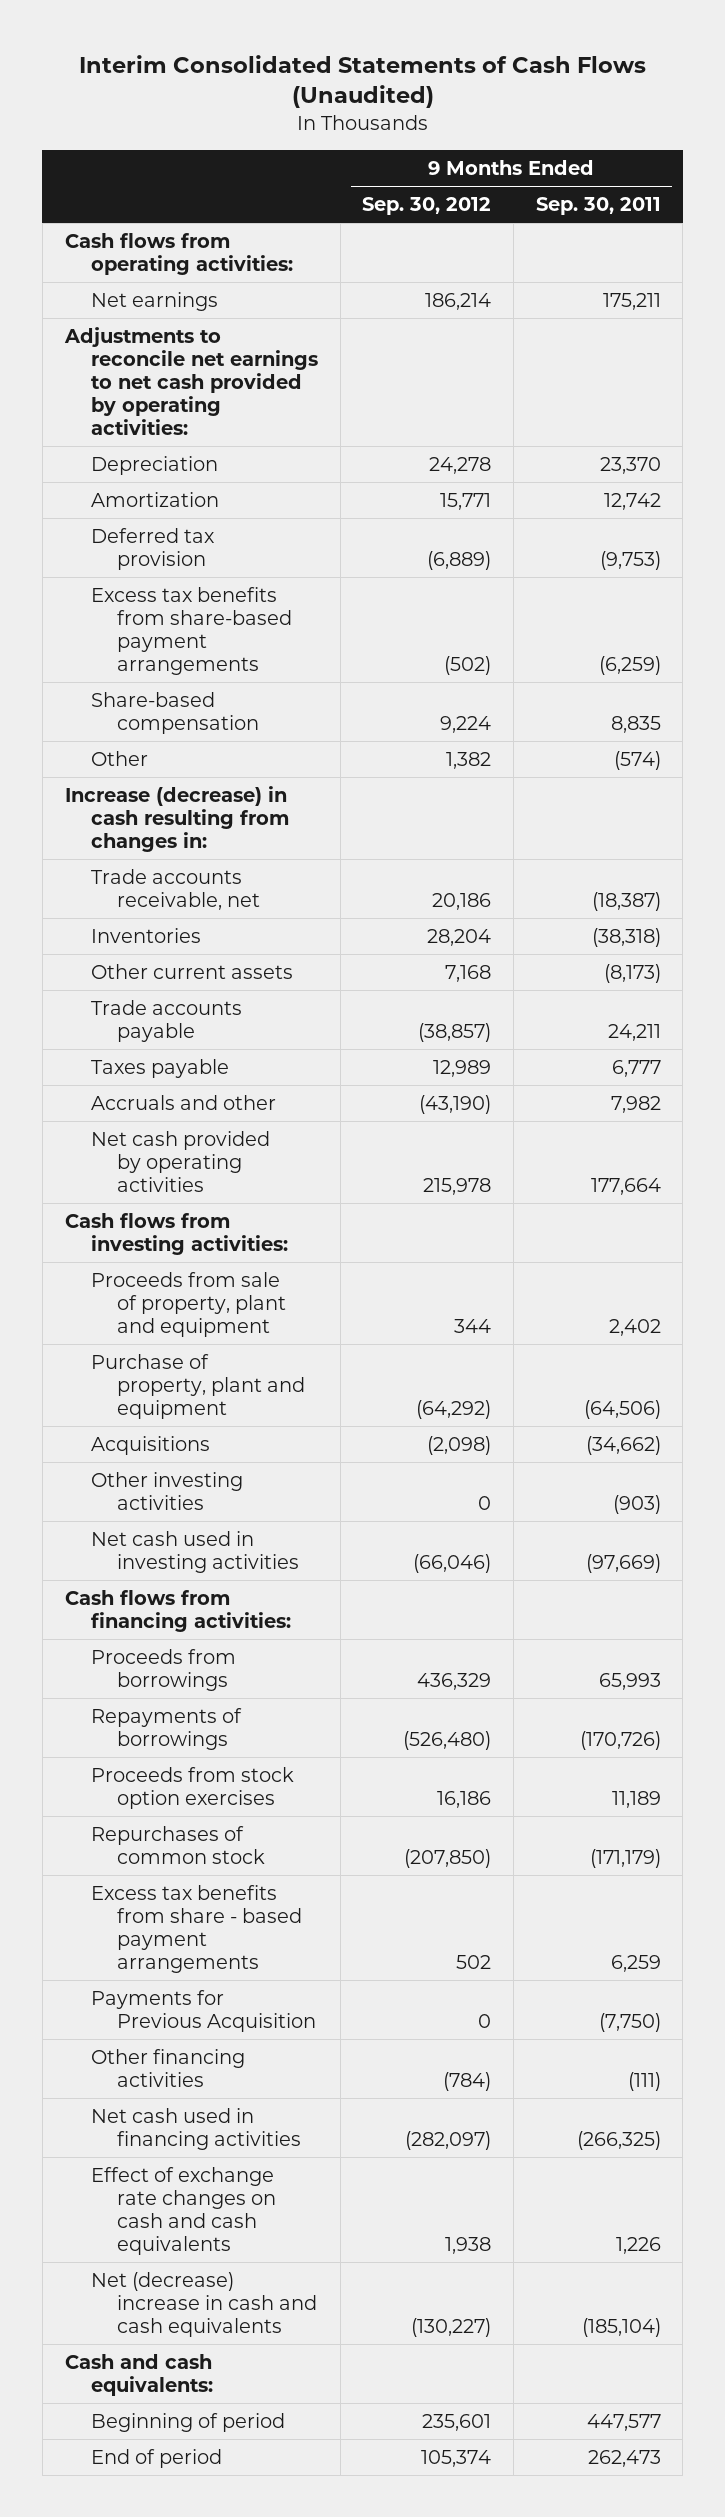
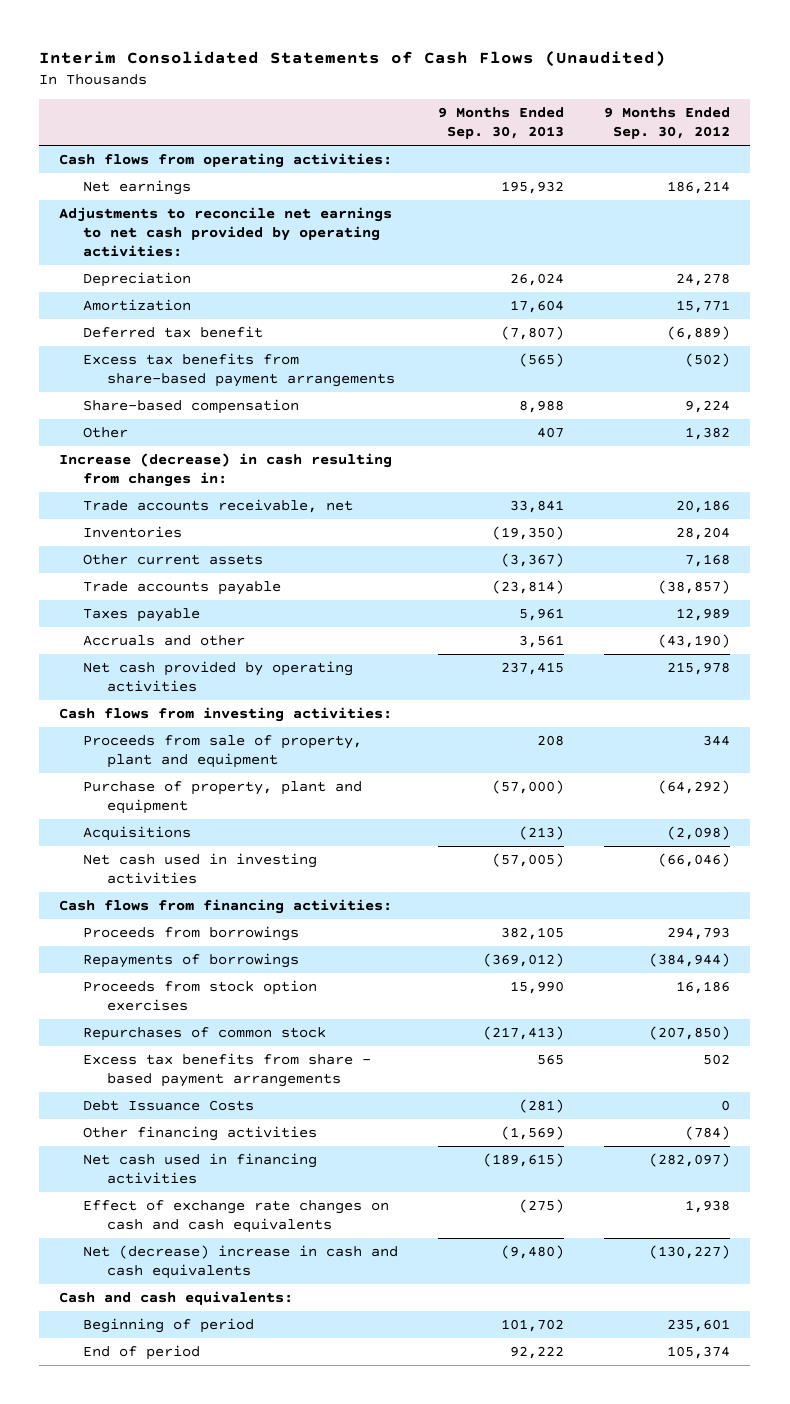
[535,197,661,216] Sep. 30, 2011 -> none
none -> [438,106,565,140] 9 Months Ended Sep. 30, 2013
[90,528,215,571] Deferred tax provision -> [83,326,264,339] Deferred tax benefit
[90,1472,243,1511] Other investing activities -> none
[417,1673,492,1691] 436,329 -> [667,927,731,941] 294,793
[403,1731,492,1751] (526,480) -> [649,953,731,968] (384,944)
[90,1990,317,2033] Payments for Previous Acquisition -> none
none -> [83,1100,255,1112] Debt Issuance Costs

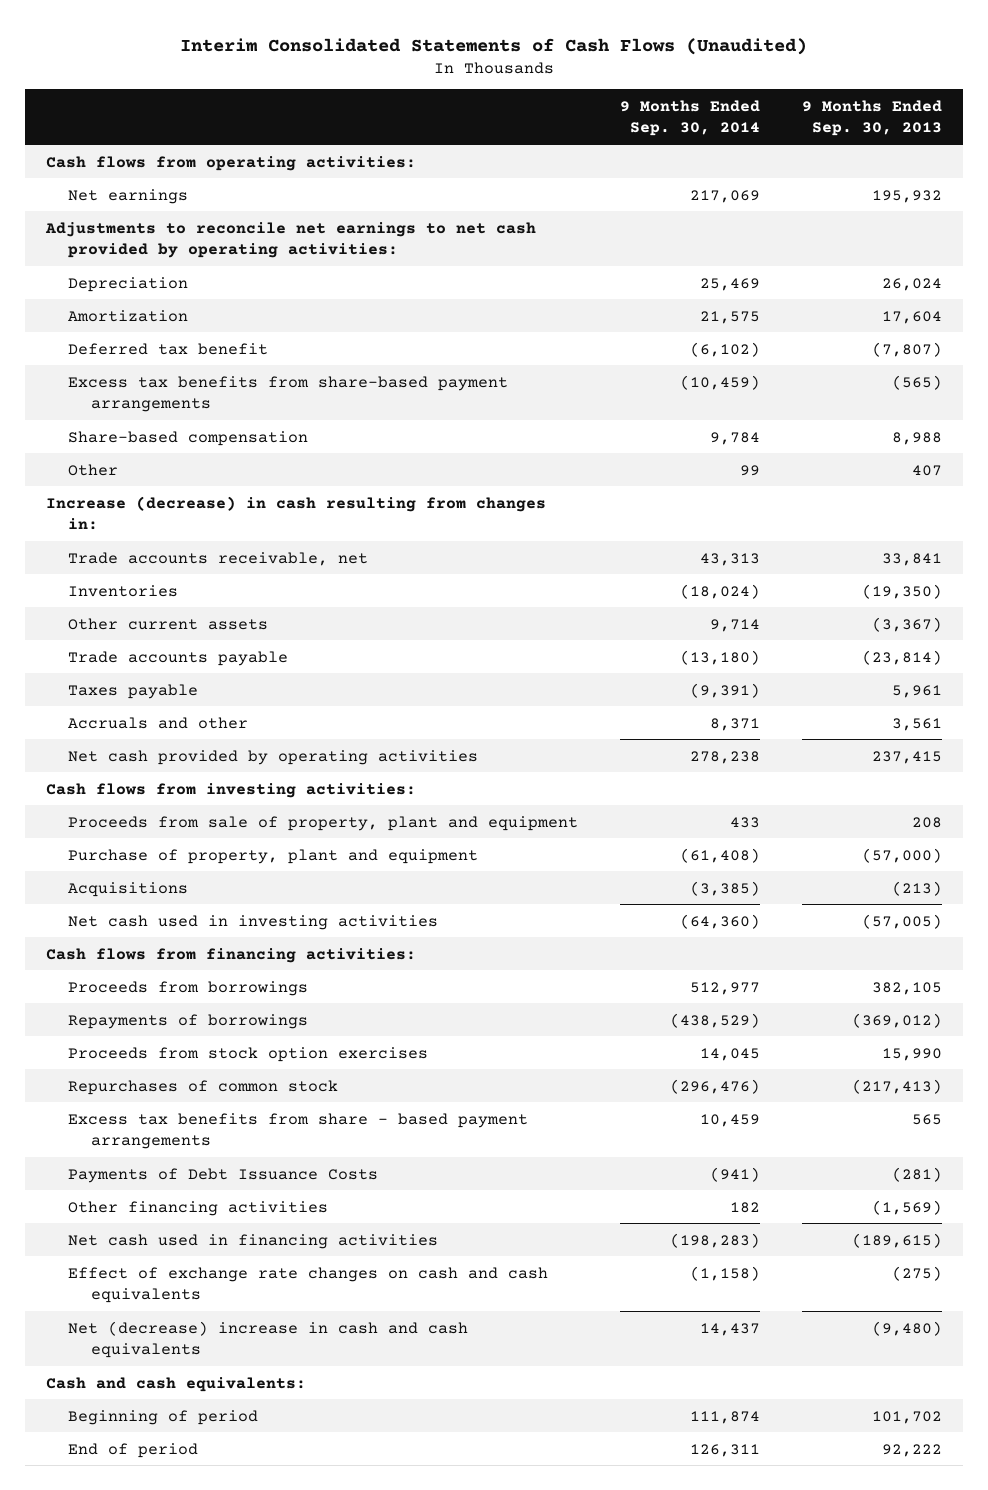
[604,106,731,140] 9 Months Ended Sep. 30, 2012 -> none
none -> [620,100,761,137] 9 Months Ended Sep. 30, 2014
[83,1100,255,1112] Debt Issuance Costs -> [68,1167,379,1183] Payments of Debt Issuance Costs

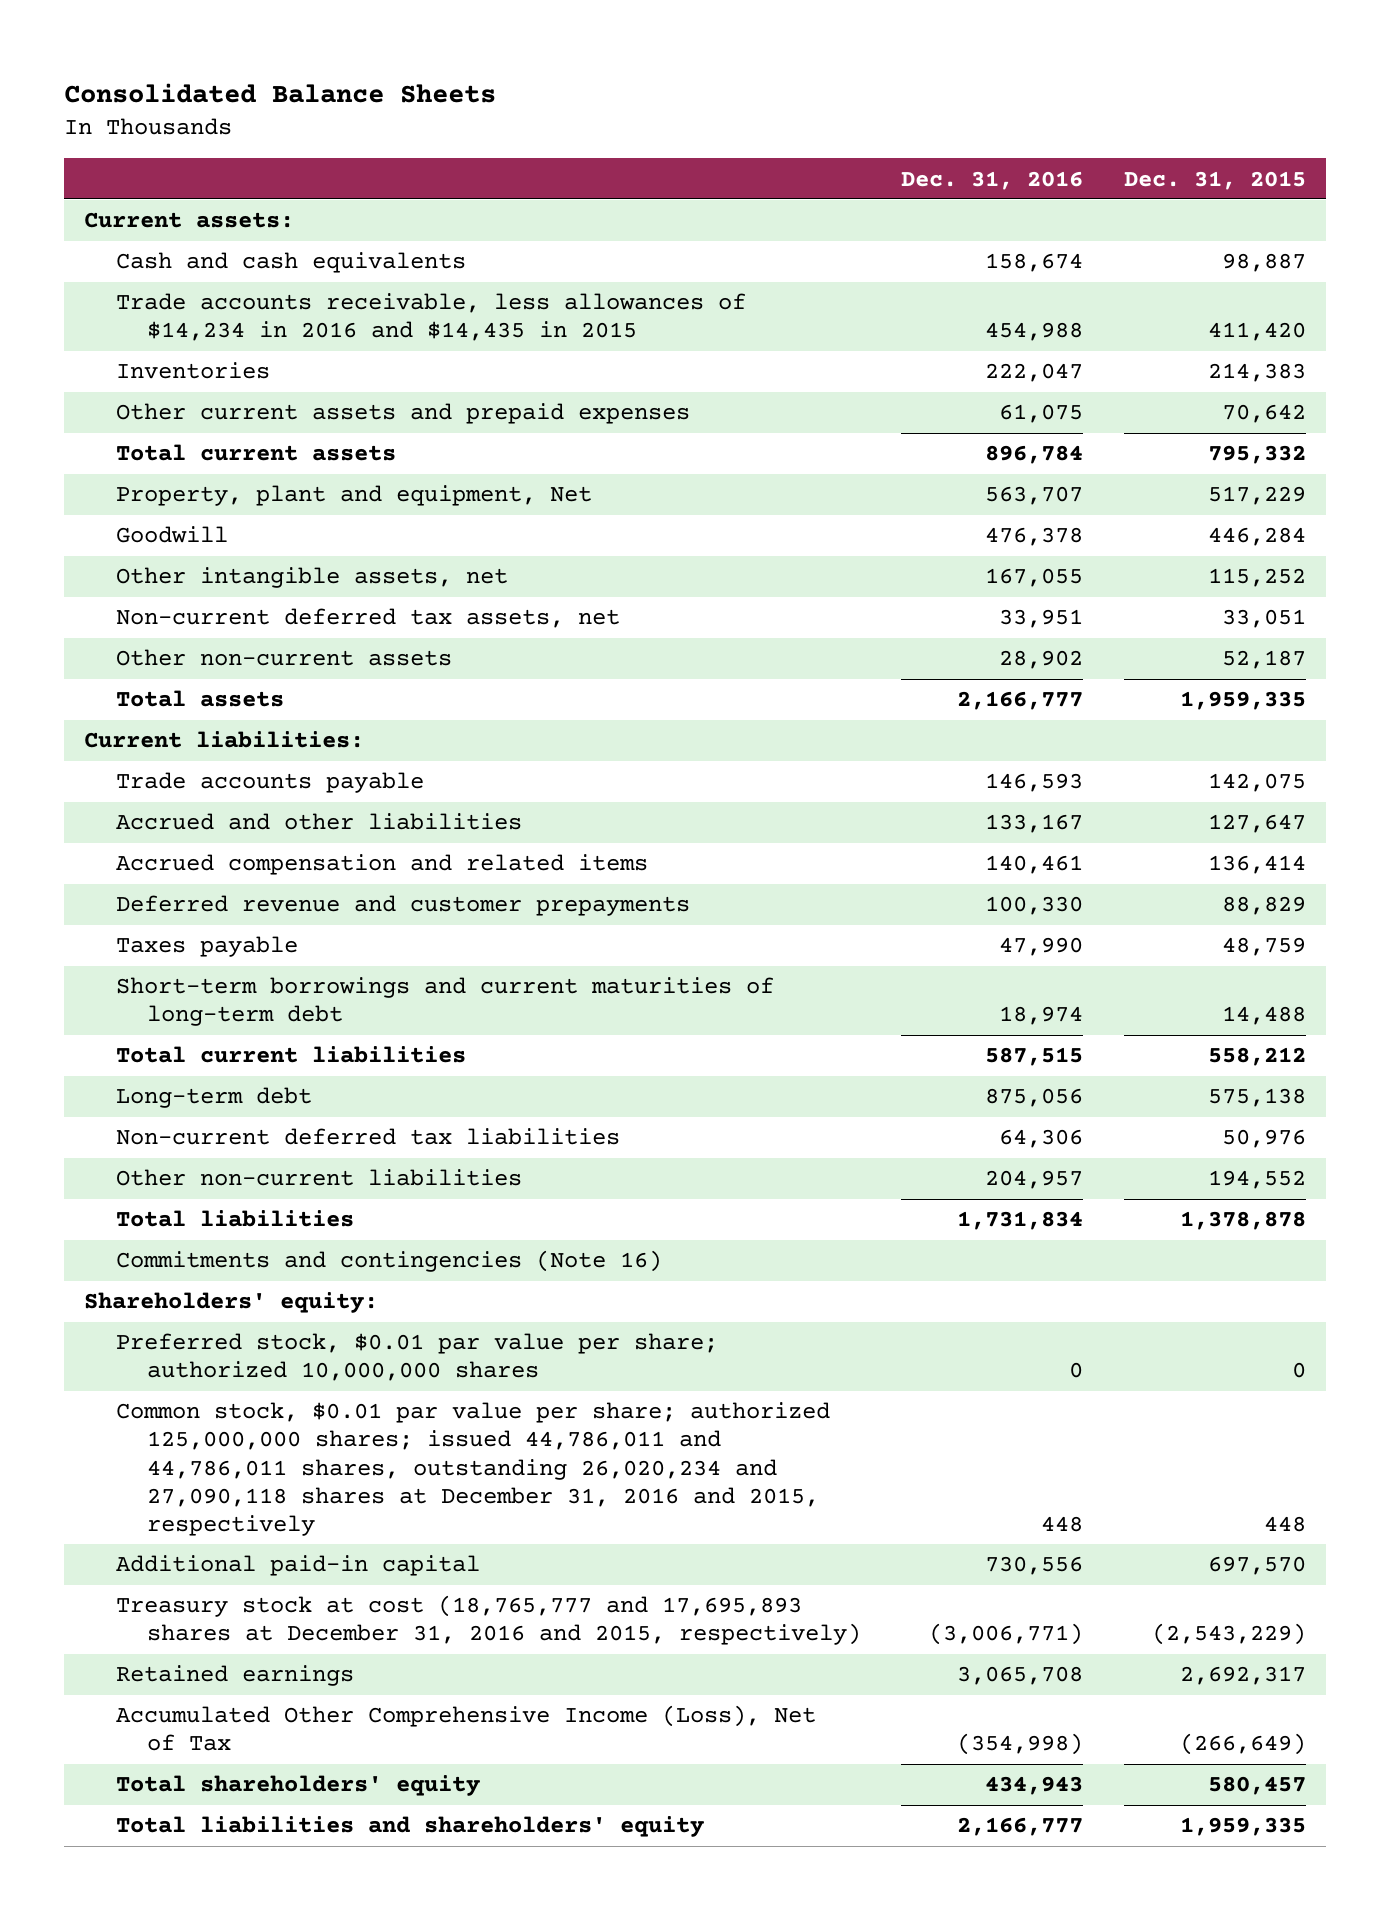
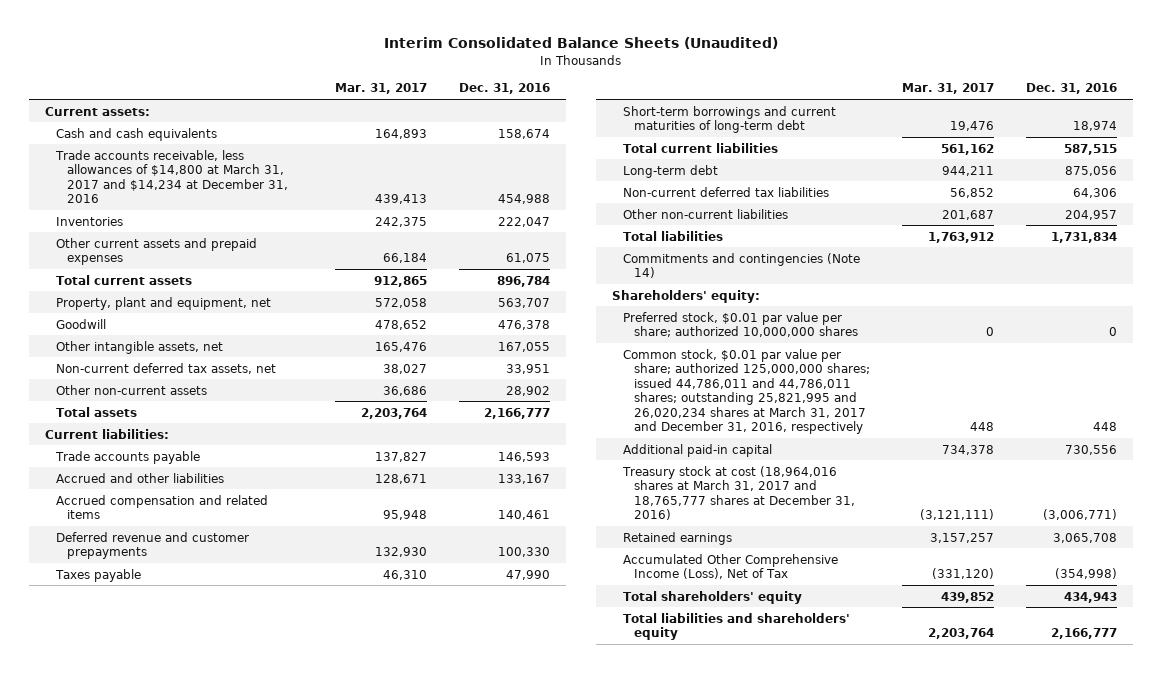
[64,82,497,103] Consolidated Balance Sheets -> [384,37,779,50] Interim Consolidated Balance Sheets (Unaudited)
[1123,170,1306,190] Dec. 31, 2015 -> none
none -> [335,83,428,95] Mar. 31, 2017
[115,293,746,342] Trade accounts receivable, less allowances of $14,234 in 2016 and $14,435 in 2015 -> [55,149,289,204] Trade accounts receivable, less allowances of $14,800 at March 31, 2017 and $14,234 at December 31, 2016
[115,485,592,507] Property, plant and equipment, Net -> [56,296,272,310] Property, plant and equipment, net
[115,1250,662,1273] Commitments and contingencies (Note 16) -> [623,252,861,279] Commitments and contingencies (Note 14)
[115,1402,830,1536] Common stock, $0.01 par value per share; authorized 125,000,000 shares; issued 44,786,011 and 44,786,011 shares, outstanding 26,020,234 and 27,090,118 shares at December 31, 2016 and 2015, respectively -> [623,348,871,435] Common stock, $0.01 par value per share; authorized 125,000,000 shares; issued 44,786,011 and 44,786,011 shares; outstanding 25,821,995 and 26,020,234 shares at March 31, 2017 and December 31, 2016, respectively
[115,1595,861,1646] Treasury stock at cost (18,765,777 and 17,695,893 shares at December 31, 2016 and 2015, respectively) -> [622,465,856,521] Treasury stock at cost (18,964,016 shares at March 31, 2017 and 18,765,777 shares at December 31, 2016)

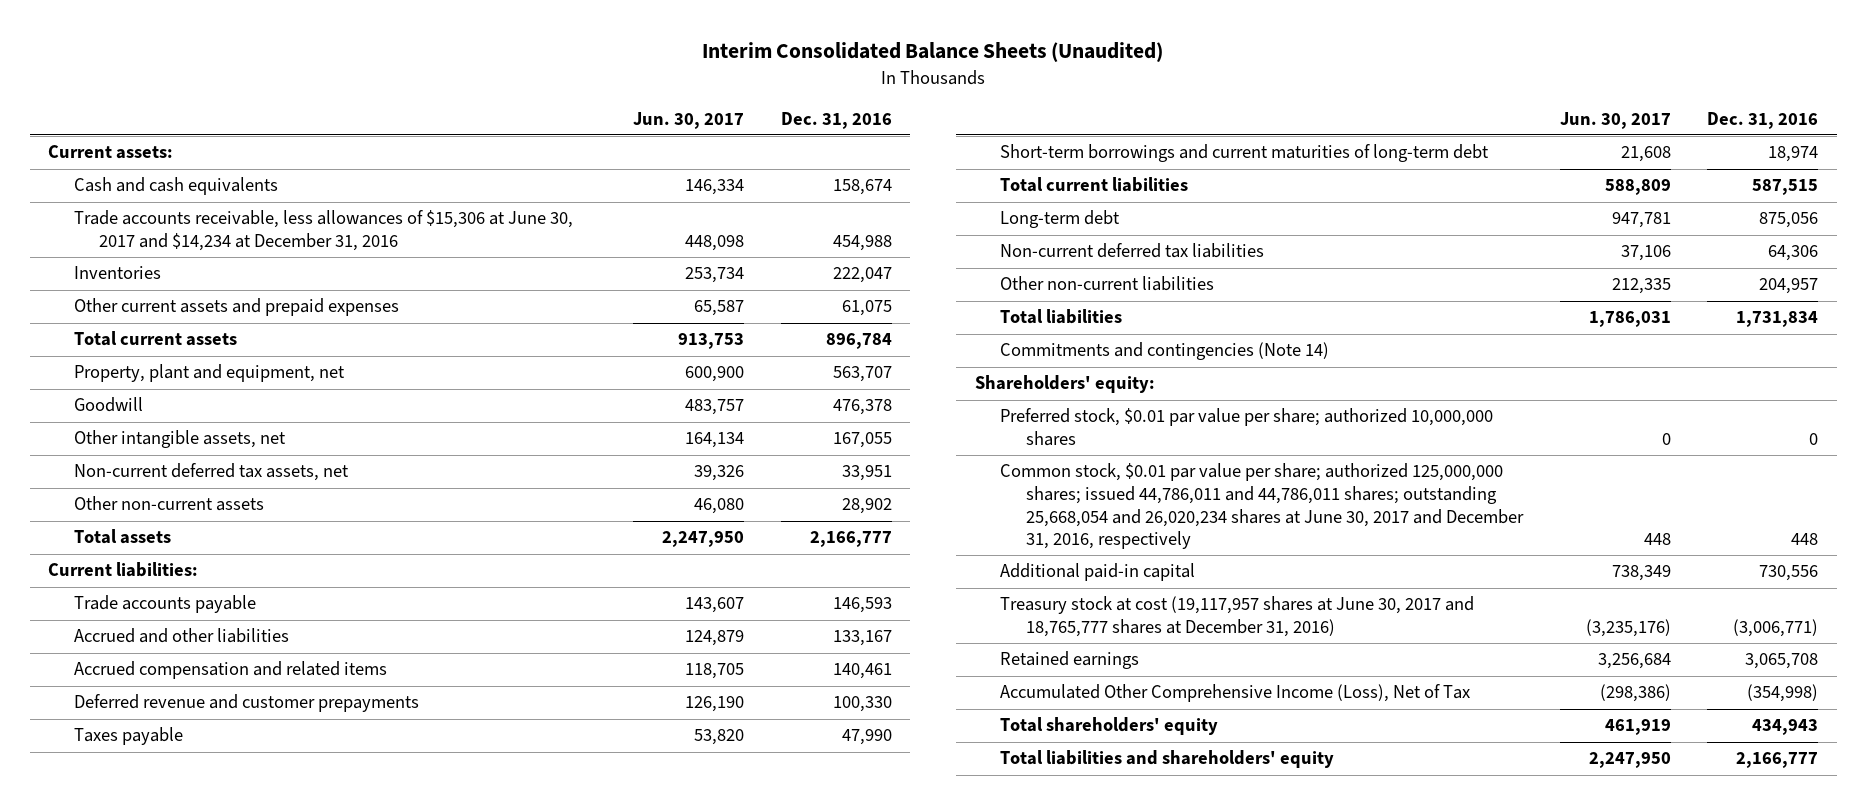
[335,83,428,95] Mar. 31, 2017 -> none
none -> [632,111,744,129] Jun. 30, 2017
[55,149,289,204] Trade accounts receivable, less allowances of $14,800 at March 31, 2017 and $14,234 at December 31, 2016 -> [73,210,573,252] Trade accounts receivable, less allowances of $15,306 at June 30, 2017 and $14,234 at December 31, 2016
[623,348,871,435] Common stock, $0.01 par value per share; authorized 125,000,000 shares; issued 44,786,011 and 44,786,011 shares; outstanding 25,821,995 and 26,020,234 shares at March 31, 2017 and December 31, 2016, respectively -> [1000,463,1524,550] Common stock, $0.01 par value per share; authorized 125,000,000 shares; issued 44,786,011 and 44,786,011 shares; outstanding 25,668,054 and 26,020,234 shares at June 30, 2017 and December 31, 2016, respectively
[622,465,856,521] Treasury stock at cost (18,964,016 shares at March 31, 2017 and 18,765,777 shares at December 31, 2016) -> [1000,596,1475,638] Treasury stock at cost (19,117,957 shares at June 30, 2017 and 18,765,777 shares at December 31, 2016)

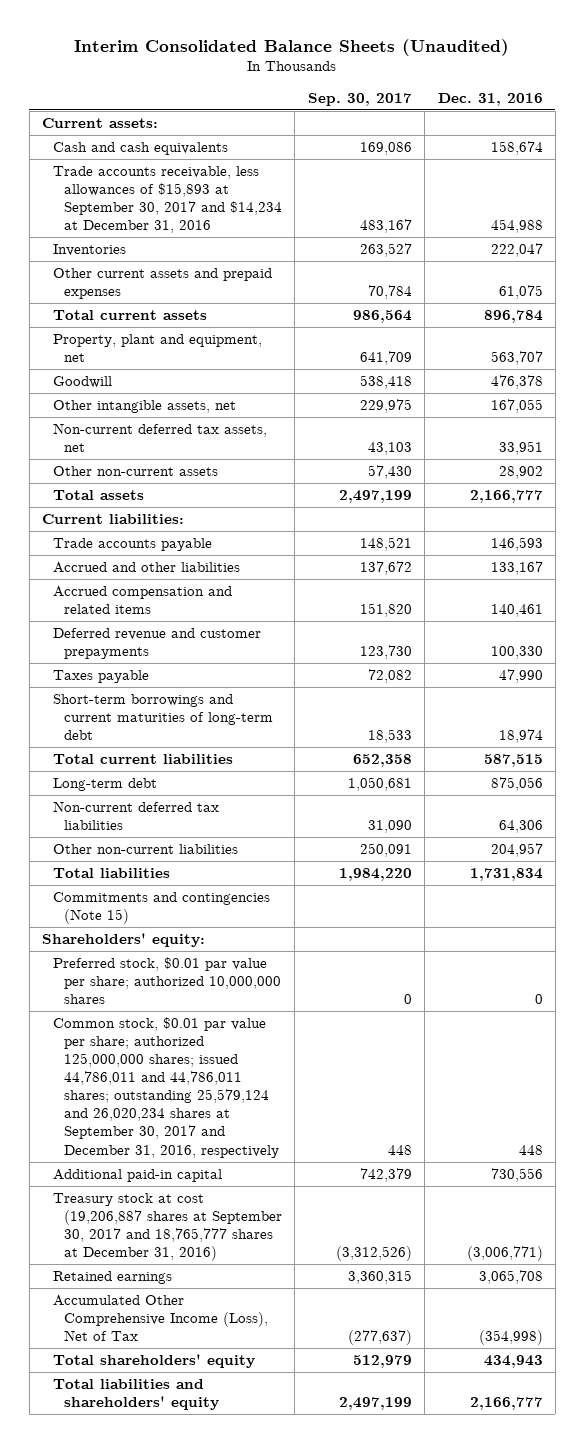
[632,111,744,129] Jun. 30, 2017 -> none
none -> [307,92,412,106] Sep. 30, 2017
[73,210,573,252] Trade accounts receivable, less allowances of $15,306 at June 30, 2017 and $14,234 at December 31, 2016 -> [52,166,282,234] Trade accounts receivable, less allowances of $15,893 at September 30, 2017 and $14,234 at December 31, 2016
[1000,342,1330,361] Commitments and contingencies (Note 14) -> [52,892,270,925] Commitments and contingencies (Note 15)
[1000,463,1524,550] Common stock, $0.01 par value per share; authorized 125,000,000 shares; issued 44,786,011 and 44,786,011 shares; outstanding 25,668,054 and 26,020,234 shares at June 30, 2017 and December 31, 2016, respectively -> [52,1017,279,1158] Common stock, $0.01 par value per share; authorized 125,000,000 shares; issued 44,786,011 and 44,786,011 shares; outstanding 25,579,124 and 26,020,234 shares at September 30, 2017 and December 31, 2016, respectively
[1000,596,1475,638] Treasury stock at cost (19,117,957 shares at June 30, 2017 and 18,765,777 shares at December 31, 2016) -> [52,1193,282,1262] Treasury stock at cost (19,206,887 shares at September 30, 2017 and 18,765,777 shares at December 31, 2016)

